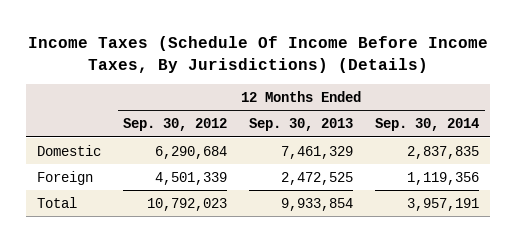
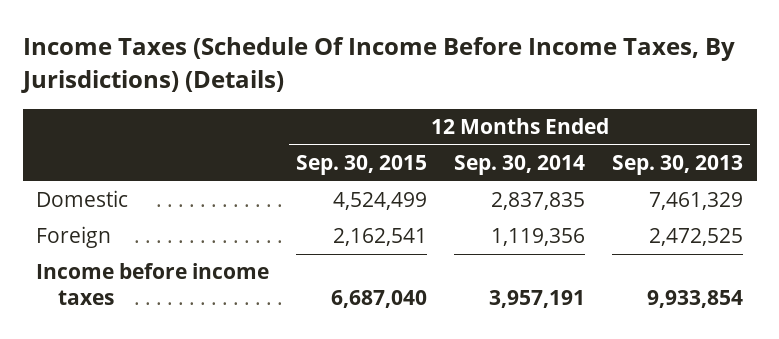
[123,118,228,132] Sep. 30, 2012 -> none
none -> [296,155,428,176] Sep. 30, 2015
[36,196,77,208] Total -> [36,263,270,306] Income before income taxes

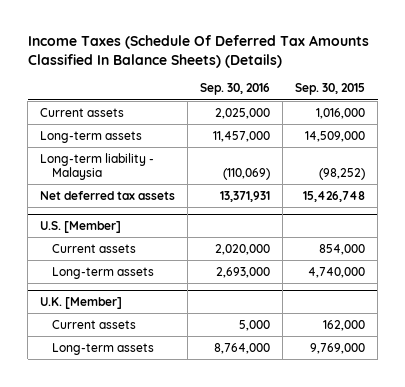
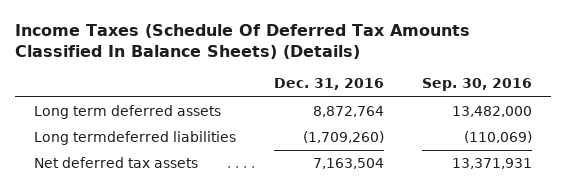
[295,83,366,96] Sep. 30, 2015 -> none
none -> [273,78,384,91] Dec. 31, 2016
[40,107,125,117] Current assets -> none
[40,130,143,143] Long-term assets -> [33,105,221,120] Long term deferred assets
[213,130,271,142] 11,457,000 -> [451,106,532,118] 13,482,000
[40,152,155,181] Long-term liability - Malaysia -> [33,131,236,146] Long termdeferred liabilities
[40,220,122,233] U.S. [Member] -> none
[52,243,137,253] Current assets -> none
[52,266,155,279] Long-term assets -> none
[40,296,123,309] U.K. [Member] -> none
[52,319,137,329] Current assets -> none
[52,342,155,355] Long-term assets -> none

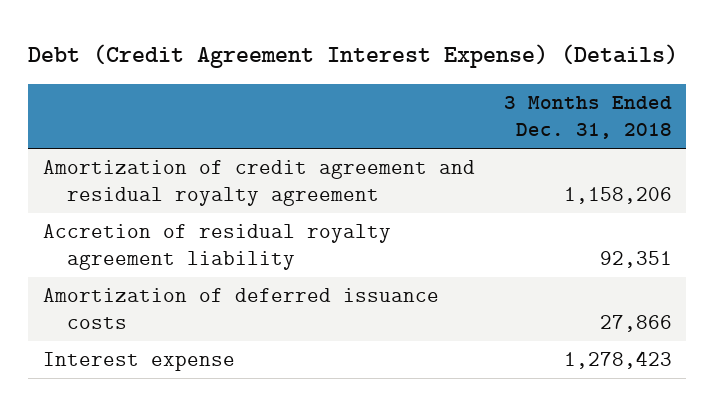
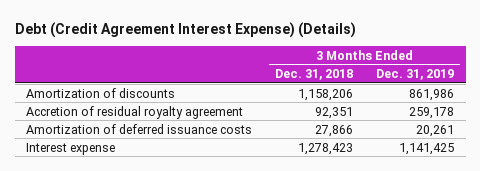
none -> [376,69,455,81] Dec. 31, 2019
[42,159,475,207] Amortization of credit agreement and residual royalty agreement -> [26,87,176,98] Amortization of discounts
[42,223,391,271] Accretion of residual royalty agreement liability -> [26,105,244,119] Accretion of residual royalty agreement

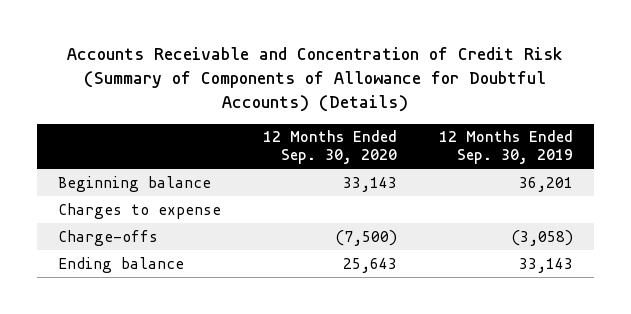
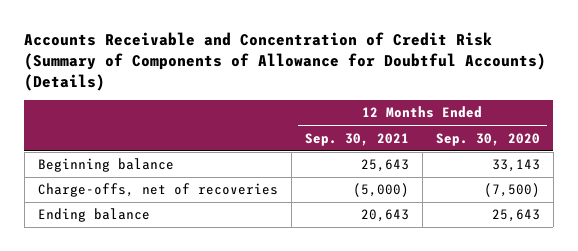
[439,130,574,165] 12 Months Ended Sep. 30, 2019 -> none
none -> [304,132,409,146] Sep. 30, 2021
[57,202,221,219] Charges to expense -> none
[57,229,158,246] Charge-offs -> [37,183,278,198] Charge-offs, net of recoveries

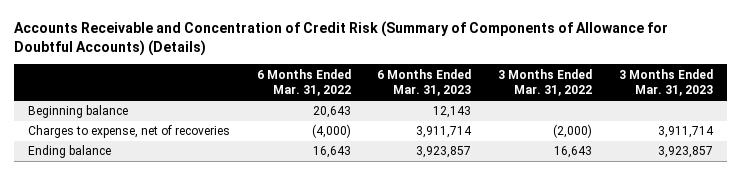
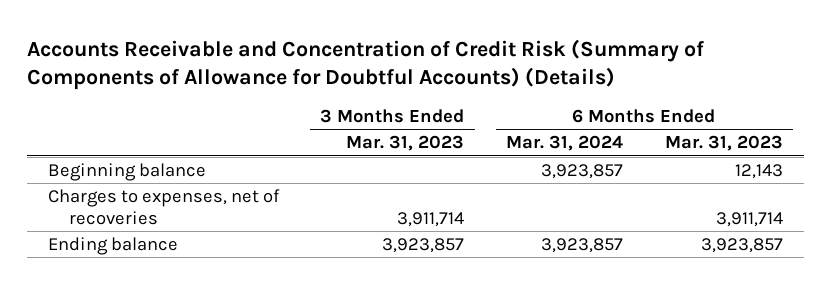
[256,68,351,97] 6 Months Ended Mar. 31, 2022 -> none
[498,68,593,97] 3 Months Ended Mar. 31, 2022 -> none
none -> [506,135,624,152] Mar. 31, 2024
[27,125,230,139] Charges to expense, net of recoveries -> [47,189,280,225] Charges to expenses, net of recoveries

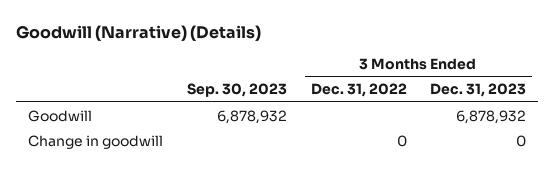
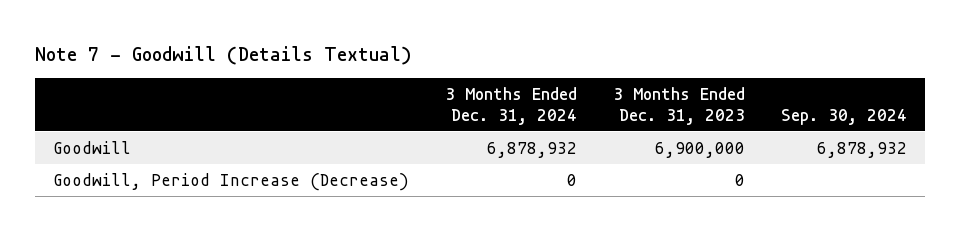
[16,24,262,41] Goodwill (Narrative) (Details) -> [35,46,413,66] Note 7 - Goodwill (Details Textual)
[186,83,287,98] Sep. 30, 2023 -> none
[310,83,407,98] Dec. 31, 2022 -> none
none -> [445,86,578,125] 3 Months Ended Dec. 31, 2024
none -> [780,108,907,125] Sep. 30, 2024
[456,109,527,124] 6,878,932 -> [654,141,745,158] 6,900,000
[28,134,164,149] Change in goodwill -> [53,172,410,191] Goodwill, Period Increase (Decrease)

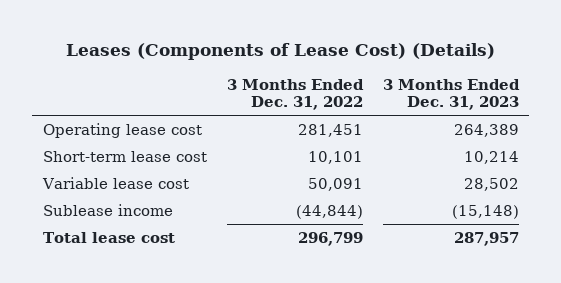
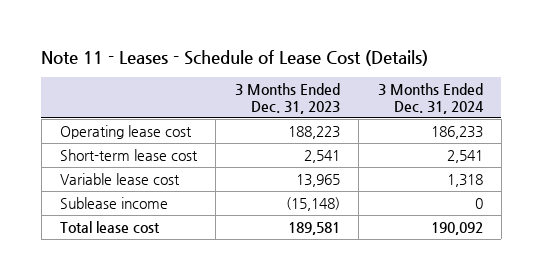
[65,42,495,60] Leases (Components of Lease Cost) (Details) -> [41,50,429,67] Note 11 - Leases - Schedule of Lease Cost (Details)
[226,78,364,111] 3 Months Ended Dec. 31, 2022 -> none
none -> [377,83,484,114] 3 Months Ended Dec. 31, 2024
[453,123,519,137] 264,389 -> [287,125,340,139] 188,223
[463,150,519,164] 10,214 -> [303,149,340,163] 2,541
[463,177,519,191] 28,502 -> [295,173,340,187] 13,965
[453,231,519,246] 287,957 -> [287,221,340,235] 189,581

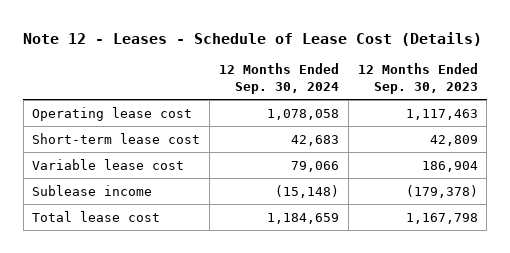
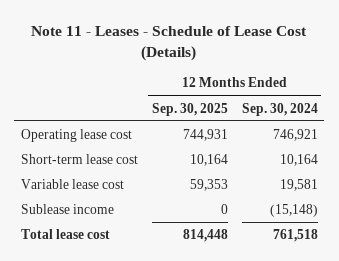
[23,31,483,46] Note 12 - Leases - Schedule of Lease Cost (Details) -> [31,25,308,61] Note 11 - Leases - Schedule of Lease Cost (Details)
[357,63,478,95] 12 Months Ended Sep. 30, 2023 -> none
none -> [151,102,228,116] Sep. 30, 2025
[267,108,340,120] 1,078,058 -> [272,129,318,142] 746,921
[291,134,340,146] 42,683 -> [279,154,318,167] 10,164
[291,160,340,172] 79,066 -> [279,179,318,192] 19,581
[267,212,340,224] 1,184,659 -> [272,229,318,243] 761,518

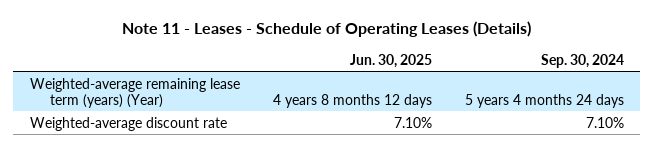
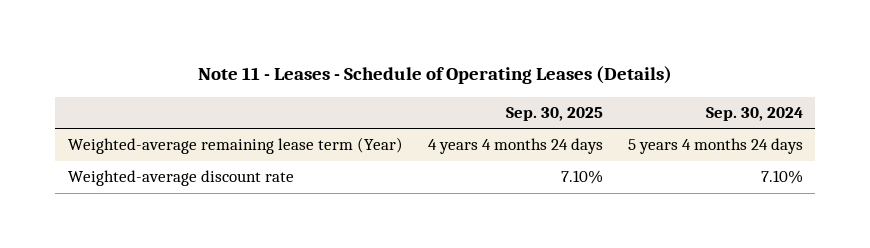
[349,53,432,68] Jun. 30, 2025 -> none
none -> [505,107,603,122] Sep. 30, 2025
[29,77,240,108] Weighted-average remaining lease term (years) (Year) -> [67,137,403,155] Weighted-average remaining lease term (Year)

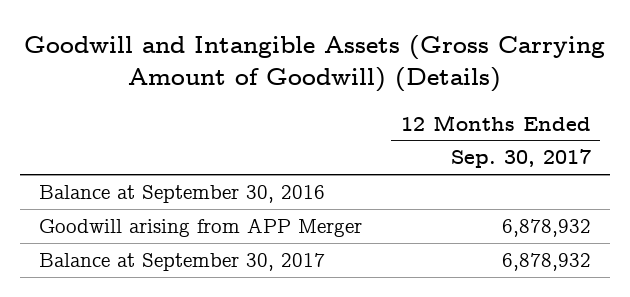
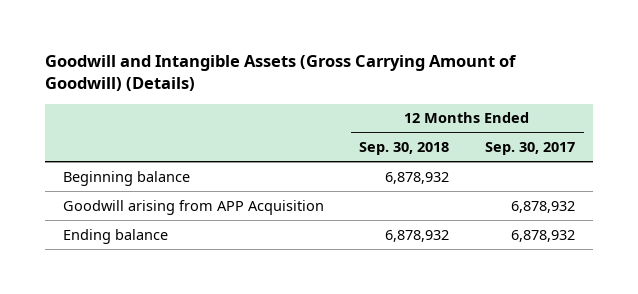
none -> [359,142,450,156] Sep. 30, 2018
[39,185,326,204] Balance at September 30, 2016 -> [62,170,190,186] Beginning balance
[39,218,363,238] Goodwill arising from APP Merger -> [62,199,324,215] Goodwill arising from APP Acquisition
[39,253,326,272] Balance at September 30, 2017 -> [62,228,168,244] Ending balance

